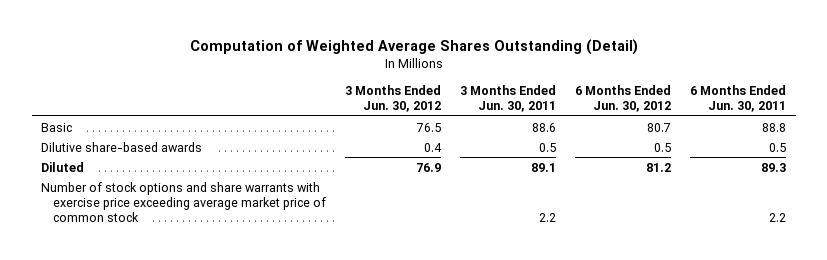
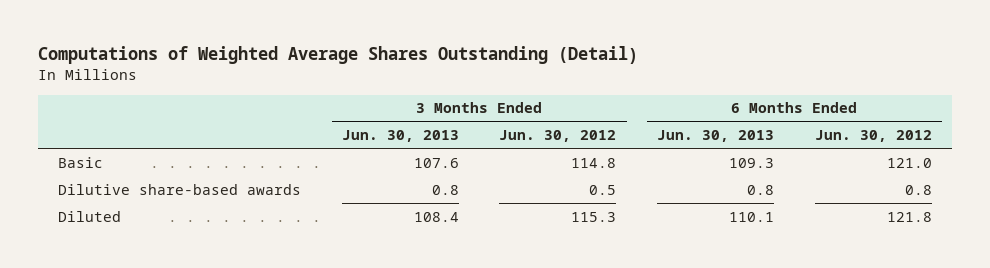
[189,38,638,55] Computation of Weighted Average Shares Outstanding (Detail) -> [37,46,638,65] Computations of Weighted Average Shares Outstanding (Detail)
[460,84,557,112] 3 Months Ended Jun. 30, 2011 -> none
[690,84,787,112] 6 Months Ended Jun. 30, 2011 -> none
none -> [341,130,459,143] Jun. 30, 2013
none -> [657,130,775,143] Jun. 30, 2013
[41,181,326,223] Number of stock options and share warrants with exercise price exceeding average market price of common stock -> none
[415,122,441,132] 76.5 -> [571,157,617,168] 114.8
[647,122,672,132] 80.7 -> [886,157,932,168] 121.0
[423,142,442,152] 0.4 -> [589,184,617,195] 0.5
[654,142,672,152] 0.5 -> [904,184,932,195] 0.8
[415,162,441,172] 76.9 -> [571,211,617,222] 115.3
[646,162,672,172] 81.2 -> [886,211,932,222] 121.8

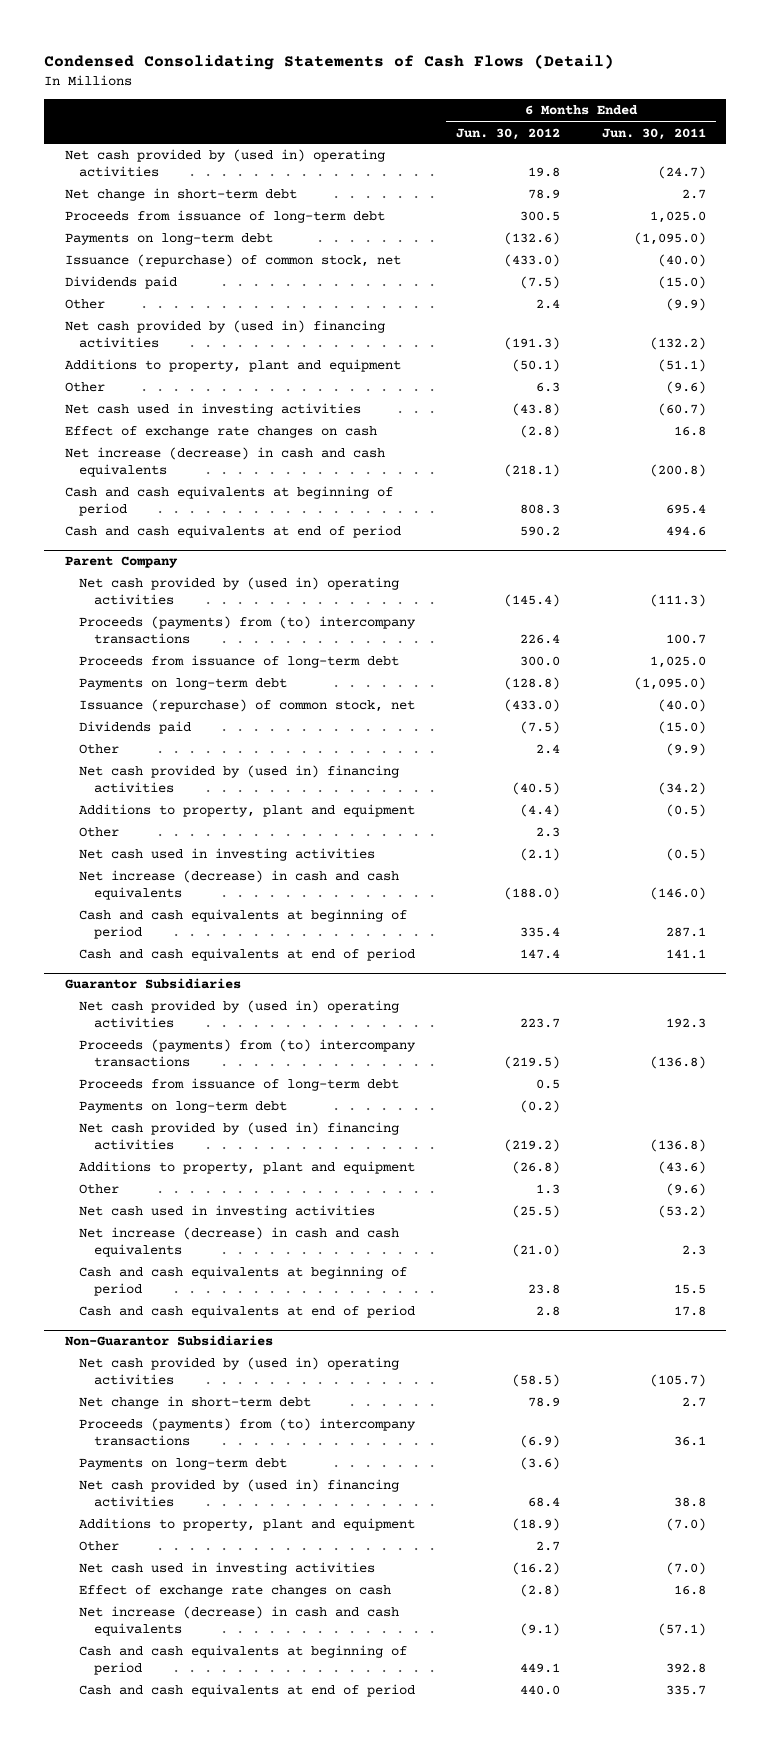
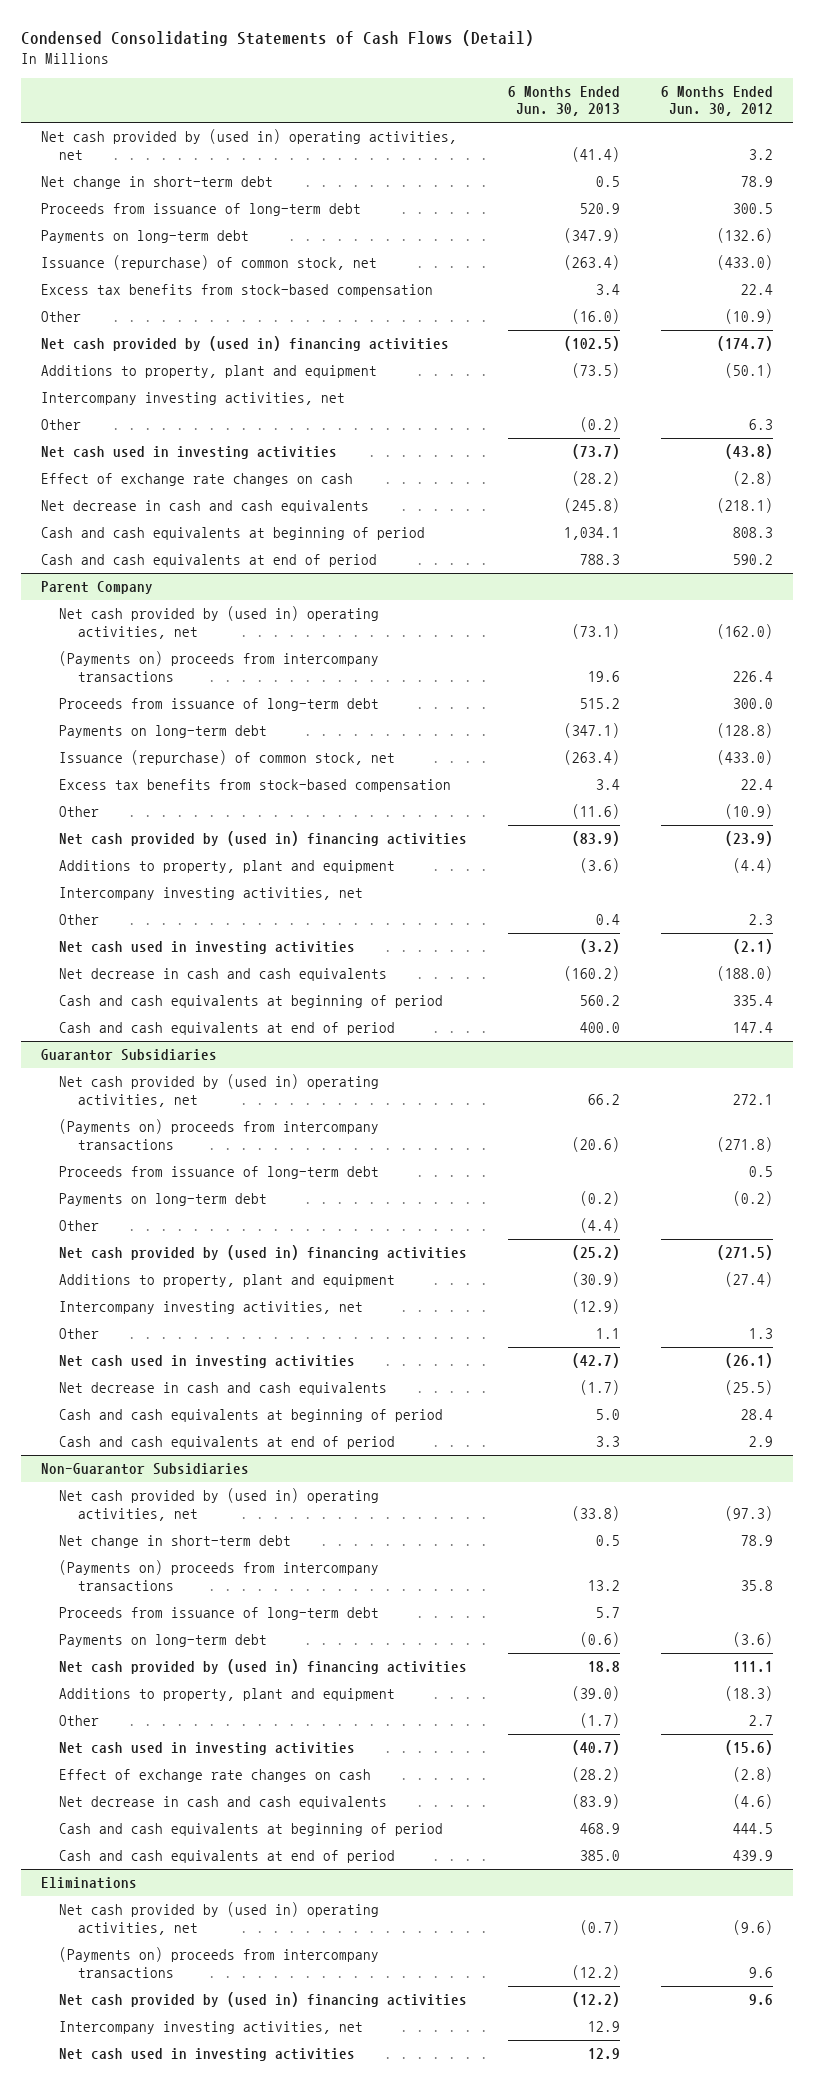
[601,127,706,140] Jun. 30, 2011 -> none
none -> [508,86,621,117] 6 Months Ended Jun. 30, 2013
[64,149,385,177] Net cash provided by (used in) operating activities -> [40,129,457,160] Net cash provided by (used in) operating activities, net
[528,166,561,177] 19.8 -> [748,148,773,160] 3.2
[64,276,177,290] Dividends paid -> none
none -> [40,284,433,298] Excess tax benefits from stock-based compensation
[536,299,561,310] 2.4 -> [724,309,773,325] (10.9)
[504,336,561,350] (191.3) -> [716,336,773,352] (174.7)
none -> [40,392,345,406] Intercompany investing activities, net
[64,447,385,477] Net increase (decrease) in cash and cash equivalents -> [40,500,369,514] Net decrease in cash and cash equivalents
[79,577,400,605] Net cash provided by (used in) operating activities -> [59,606,380,639] Net cash provided by (used in) operating activities, net
[504,593,561,607] (145.4) -> [716,623,773,639] (162.0)
[79,616,417,644] Proceeds (payments) from (to) intercompany transactions -> [59,651,380,682] (Payments on) proceeds from intercompany transactions
[79,721,192,735] Dividends paid -> none
none -> [59,779,452,793] Excess tax benefits from stock-based compensation
[536,744,561,755] 2.4 -> [724,804,773,820] (10.9)
[512,781,561,795] (40.5) -> [724,831,773,847] (23.9)
none -> [59,887,364,901] Intercompany investing activities, net
[79,870,400,900] Net increase (decrease) in cash and cash equivalents -> [59,968,388,982] Net decrease in cash and cash equivalents
[79,1000,400,1028] Net cash provided by (used in) operating activities -> [59,1074,380,1107] Net cash provided by (used in) operating activities, net
[520,1017,561,1028] 223.7 -> [732,1093,773,1105] 272.1
[79,1039,417,1067] Proceeds (payments) from (to) intercompany transactions -> [59,1119,380,1150] (Payments on) proceeds from intercompany transactions
[504,1055,561,1069] (219.5) -> [716,1136,773,1152] (271.8)
none -> [59,1220,100,1232] Other
[504,1138,561,1152] (219.2) -> [716,1245,773,1261] (271.5)
[512,1161,561,1175] (26.8) -> [724,1272,773,1288] (27.4)
none -> [59,1301,364,1315] Intercompany investing activities, net
[512,1205,561,1219] (25.5) -> [724,1353,773,1369] (26.1)
[79,1227,400,1257] Net increase (decrease) in cash and cash equivalents -> [59,1382,388,1396] Net decrease in cash and cash equivalents
[512,1243,561,1257] (21.0) -> [724,1380,773,1396] (25.5)
[528,1283,561,1294] 23.8 -> [740,1409,773,1421] 28.4
[536,1306,561,1317] 2.8 -> [748,1436,773,1448] 2.9
[79,1357,400,1385] Net cash provided by (used in) operating activities -> [59,1488,380,1521] Net cash provided by (used in) operating activities, net
[512,1373,561,1387] (58.5) -> [724,1505,773,1521] (97.3)
[79,1418,417,1446] Proceeds (payments) from (to) intercompany transactions -> [59,1560,380,1591] (Payments on) proceeds from intercompany transactions
[520,1434,561,1448] (6.9) -> [740,1579,773,1591] 35.8
none -> [59,1607,380,1621] Proceeds from issuance of long-term debt
[528,1496,561,1507] 68.4 -> [732,1661,773,1673] 111.1
[512,1518,561,1532] (18.9) -> [724,1686,773,1702] (18.3)
[512,1562,561,1576] (16.2) -> [724,1740,773,1756] (15.6)
[79,1606,400,1636] Net increase (decrease) in cash and cash equivalents -> [59,1796,388,1810] Net decrease in cash and cash equivalents
[520,1622,561,1636] (9.1) -> [732,1794,773,1810] (4.6)
[520,1662,561,1673] 449.1 -> [732,1823,773,1835] 444.5
[520,1685,561,1696] 440.0 -> [732,1850,773,1862] 439.9
none -> [40,1877,137,1890] Eliminations
none -> [59,1902,380,1935] Net cash provided by (used in) operating activities, net
none -> [59,1947,380,1978] (Payments on) proceeds from intercompany transactions
none -> [59,1992,468,2008] Net cash provided by (used in) financing activities
none -> [59,2021,364,2035] Intercompany investing activities, net
none -> [59,2048,356,2062] Net cash used in investing activities

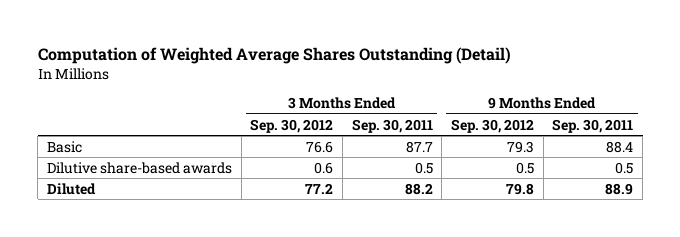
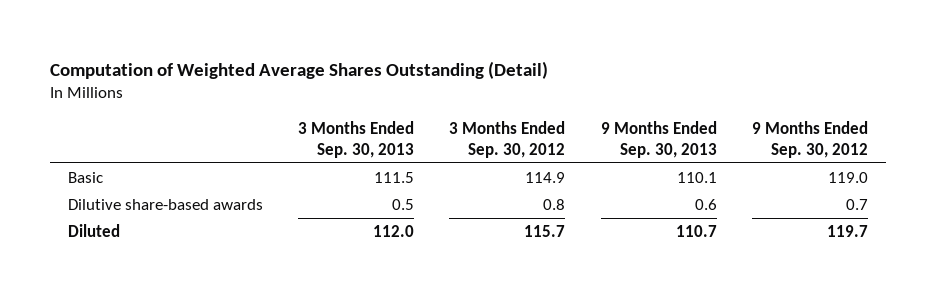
[351,118,433,133] Sep. 30, 2011 -> none
[552,118,634,133] Sep. 30, 2011 -> none
none -> [298,120,415,158] 3 Months Ended Sep. 30, 2013
none -> [600,120,717,158] 9 Months Ended Sep. 30, 2013
[306,140,334,153] 76.6 -> [525,171,566,183] 114.9
[507,140,535,153] 79.3 -> [828,171,869,183] 119.0
[314,161,334,174] 0.6 -> [543,198,566,210] 0.8
[516,161,535,174] 0.5 -> [846,198,869,210] 0.7
[305,182,334,194] 77.2 -> [524,224,566,237] 115.7
[506,182,535,195] 79.8 -> [827,224,869,237] 119.7

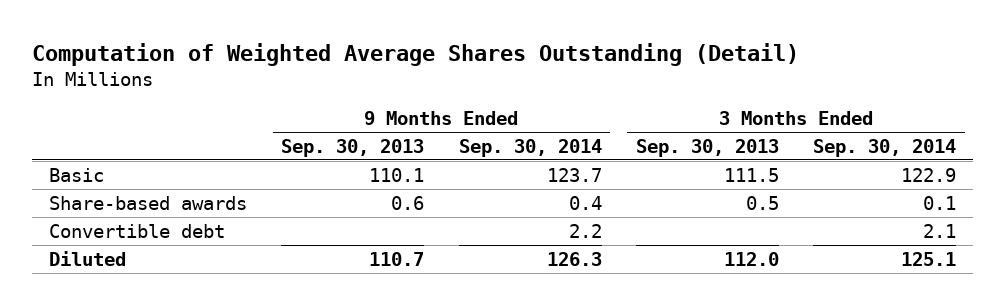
[449,120,566,158] 3 Months Ended Sep. 30, 2012 -> none
[752,120,869,158] 9 Months Ended Sep. 30, 2012 -> none
none -> [458,138,602,157] Sep. 30, 2014
none -> [813,138,957,157] Sep. 30, 2014
[67,198,263,210] Dilutive share-based awards -> [48,195,247,210] Share-based awards
none -> [48,223,225,238] Convertible debt

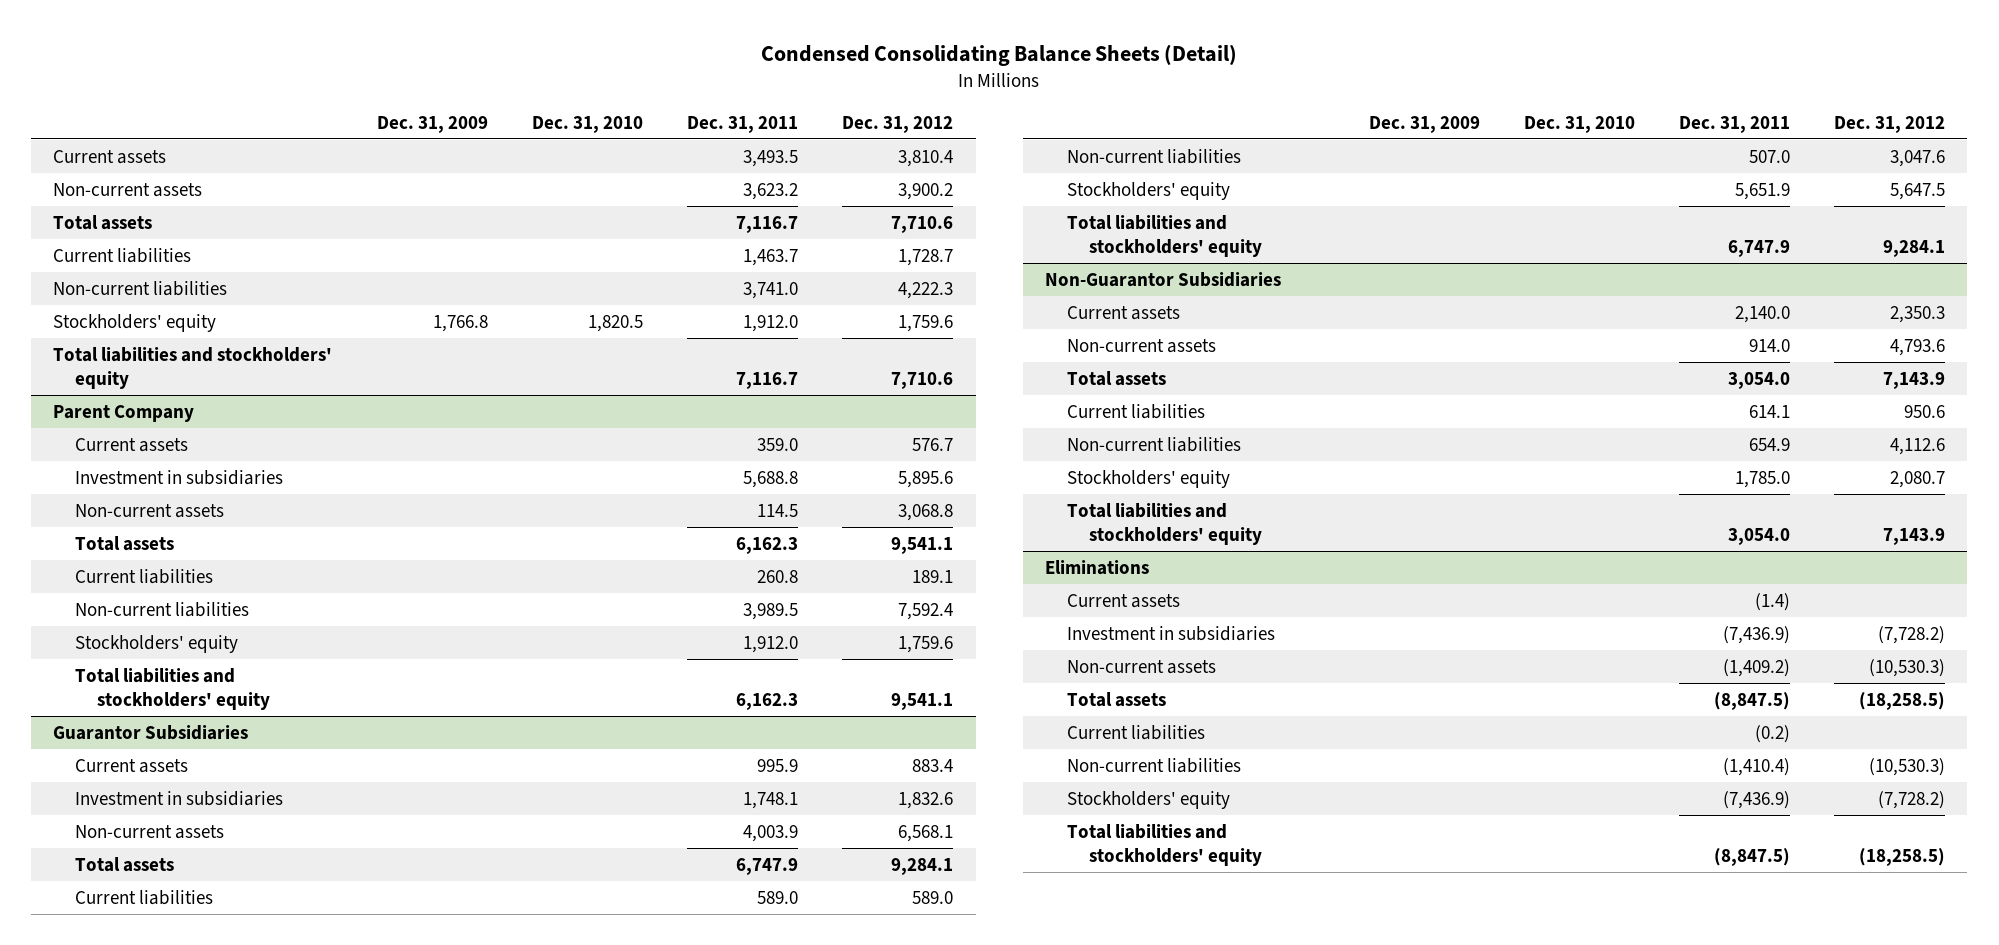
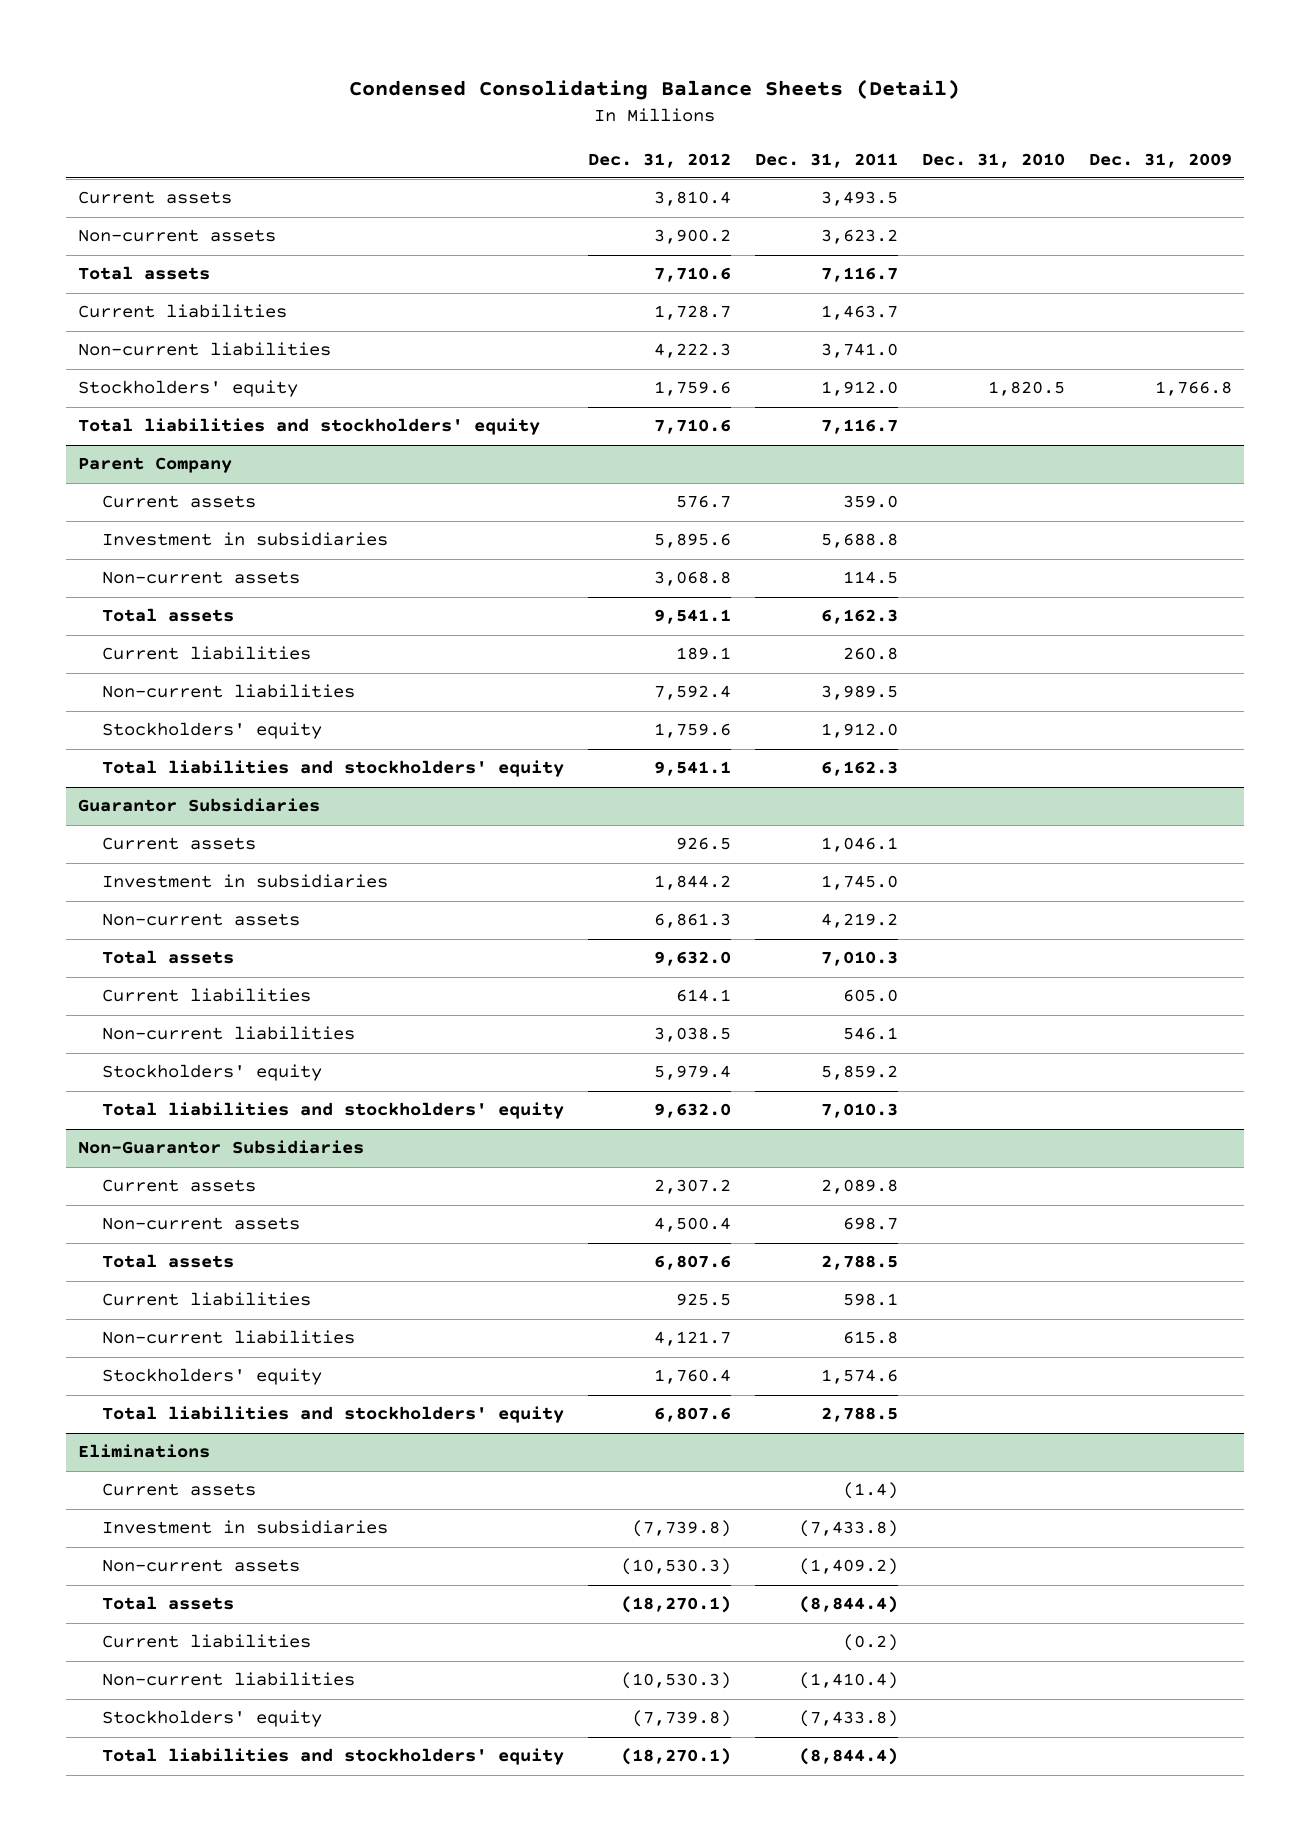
[757,758,799,772] 995.9 -> [820,837,898,853] 1,046.1
[912,758,954,772] 883.4 -> [675,837,731,851] 926.5
[743,791,799,809] 1,748.1 -> [820,875,898,891] 1,745.0
[898,791,954,809] 1,832.6 -> [653,875,731,891] 1,844.2
[743,824,799,842] 4,003.9 -> [820,913,898,929] 4,219.2
[898,824,954,842] 6,568.1 -> [653,913,731,929] 6,861.3
[736,857,799,875] 6,747.9 -> [820,951,898,967] 7,010.3
[891,857,954,875] 9,284.1 -> [653,951,731,967] 9,632.0
[757,890,799,904] 589.0 -> [842,989,898,1003] 605.0
[912,890,954,904] 589.0 -> [675,989,731,1003] 614.1
[1749,149,1791,163] 507.0 -> [842,1027,898,1041] 546.1
[1890,149,1946,167] 3,047.6 -> [653,1027,731,1043] 3,038.5
[1735,182,1791,200] 5,651.9 -> [820,1065,898,1081] 5,859.2
[1890,182,1946,200] 5,647.5 -> [653,1065,731,1081] 5,979.4
[1728,239,1791,257] 6,747.9 -> [820,1103,898,1119] 7,010.3
[1883,239,1946,257] 9,284.1 -> [653,1103,731,1119] 9,632.0
[1735,305,1791,323] 2,140.0 -> [820,1179,898,1195] 2,089.8
[1890,305,1946,323] 2,350.3 -> [653,1179,731,1195] 2,307.2
[1749,338,1791,352] 914.0 -> [842,1217,898,1231] 698.7
[1890,338,1946,356] 4,793.6 -> [653,1217,731,1233] 4,500.4
[1728,371,1791,389] 3,054.0 -> [820,1255,898,1271] 2,788.5
[1883,371,1946,389] 7,143.9 -> [653,1255,731,1271] 6,807.6
[1749,404,1791,418] 614.1 -> [842,1293,898,1307] 598.1
[1904,404,1946,418] 950.6 -> [675,1293,731,1307] 925.5
[1749,437,1791,451] 654.9 -> [842,1331,898,1345] 615.8
[1890,437,1946,455] 4,112.6 -> [653,1331,731,1347] 4,121.7
[1735,470,1791,488] 1,785.0 -> [820,1369,898,1385] 1,574.6
[1890,470,1946,488] 2,080.7 -> [653,1369,731,1385] 1,760.4
[1728,527,1791,545] 3,054.0 -> [820,1407,898,1423] 2,788.5
[1883,527,1946,545] 7,143.9 -> [653,1407,731,1423] 6,807.6
[1723,625,1791,644] (7,436.9) -> [798,1520,898,1538] (7,433.8)
[1878,625,1946,644] (7,728.2) -> [631,1520,731,1538] (7,739.8)
[1714,691,1791,710] (8,847.5) -> [798,1596,898,1614] (8,844.4)
[1859,691,1946,710] (18,258.5) -> [620,1596,731,1614] (18,270.1)
[1723,790,1791,809] (7,436.9) -> [798,1710,898,1728] (7,433.8)
[1878,790,1946,809] (7,728.2) -> [631,1710,731,1728] (7,739.8)
[1714,847,1791,866] (8,847.5) -> [798,1748,898,1766] (8,844.4)
[1859,847,1946,866] (18,258.5) -> [620,1748,731,1766] (18,270.1)

